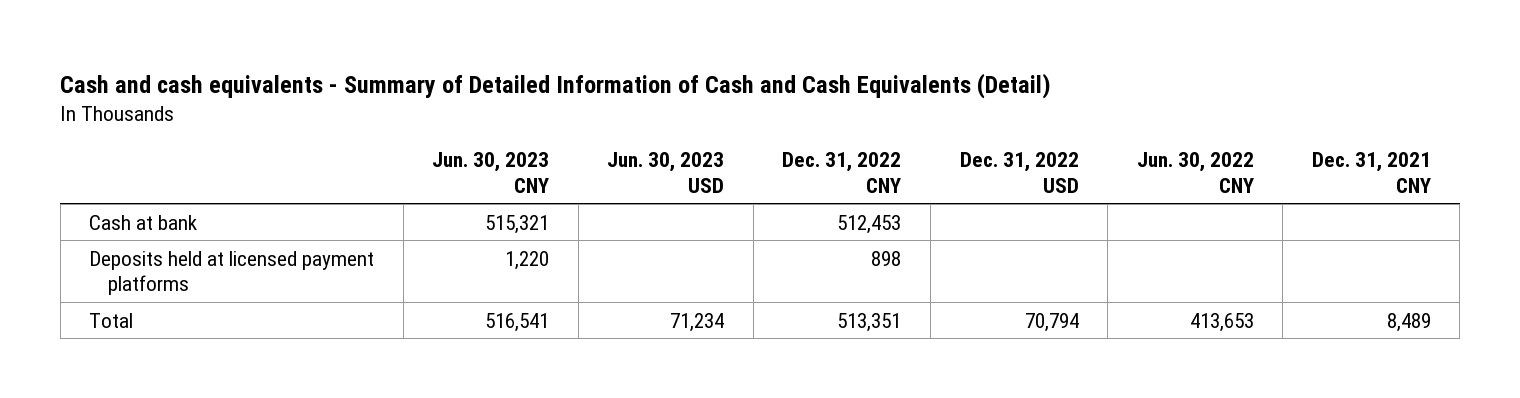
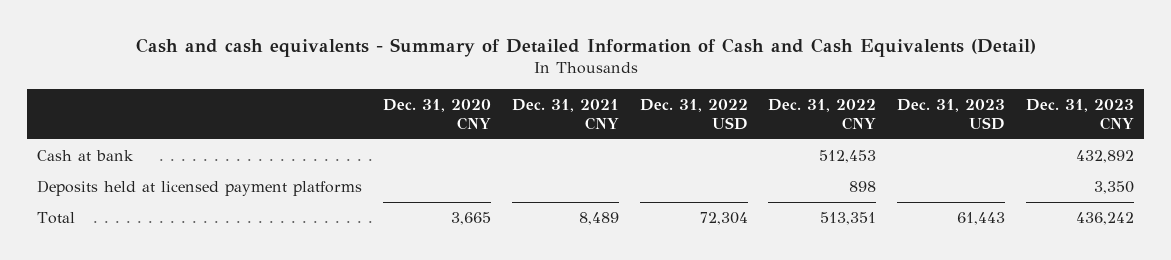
[432,152,550,193] Jun. 30, 2023 CNY -> none
[607,152,725,193] Jun. 30, 2023 USD -> none
[1136,152,1254,193] Jun. 30, 2022 CNY -> none
none -> [383,98,492,130] Dec. 31, 2020 CNY
none -> [897,98,1006,130] Dec. 31, 2023 USD
none -> [1025,98,1134,130] Dec. 31, 2023 CNY
[1024,312,1079,332] 70,794 -> [699,212,748,226] 72,304

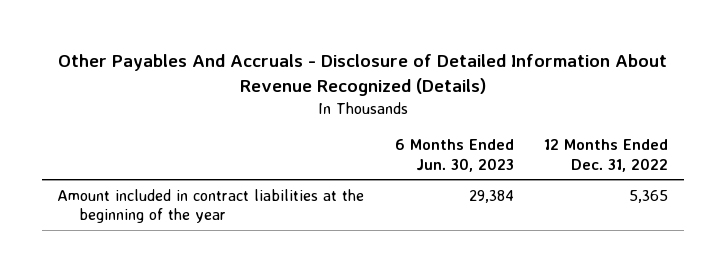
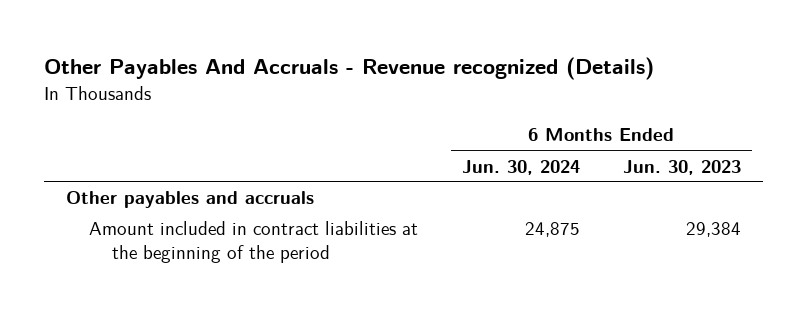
[57,53,667,96] Other Payables And Accruals - Disclosure of Detailed Information About Revenue Recognized (Details) -> [44,57,655,81] Other Payables And Accruals - Revenue recognized (Details)
[544,139,669,172] 12 Months Ended Dec. 31, 2022 -> none
none -> [461,159,580,175] Jun. 30, 2024
none -> [66,191,315,209] Other payables and accruals
[57,188,365,223] Amount included in contract liabilities at the beginning of the year -> [89,221,419,263] Amount included in contract liabilities at the beginning of the period

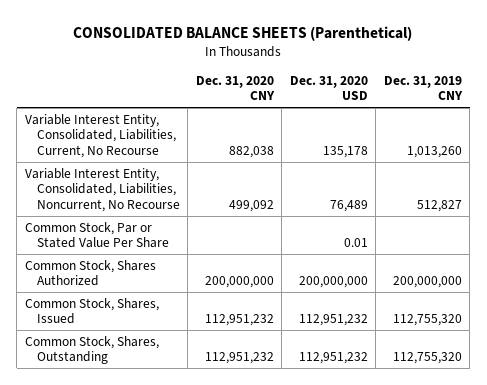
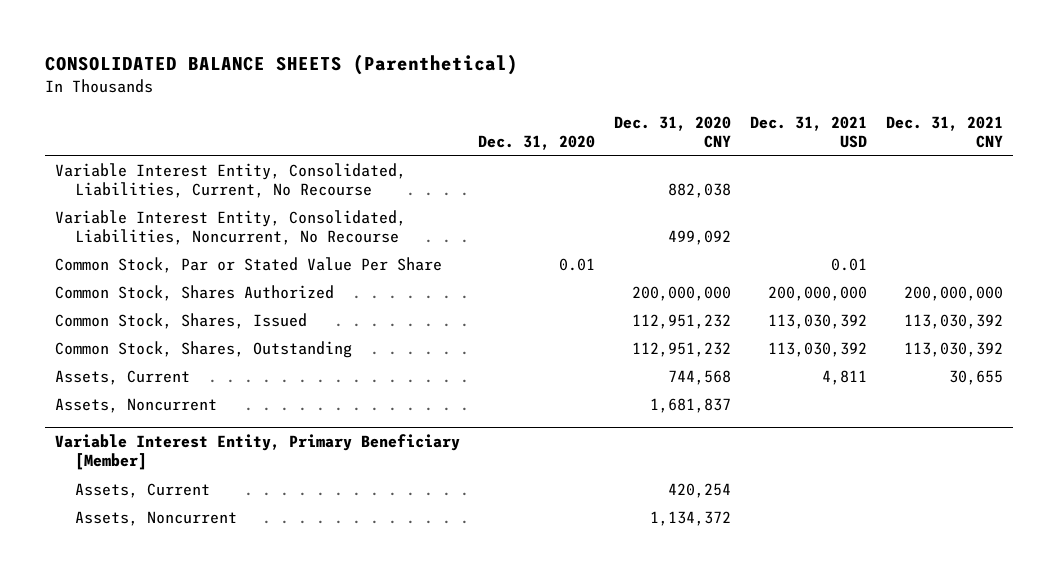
[289,75,368,101] Dec. 31, 2020 USD -> none
[383,75,463,101] Dec. 31, 2019 CNY -> none
none -> [478,134,596,150] Dec. 31, 2020
none -> [750,115,868,148] Dec. 31, 2021 USD
none -> [886,115,1004,148] Dec. 31, 2021 CNY
none -> [54,369,190,385] Assets, Current
none -> [54,397,217,413] Assets, Noncurrent
none -> [54,434,460,471] Variable Interest Entity, Primary Beneficiary [Member]
none -> [74,482,210,498] Assets, Current
none -> [74,510,237,526] Assets, Noncurrent

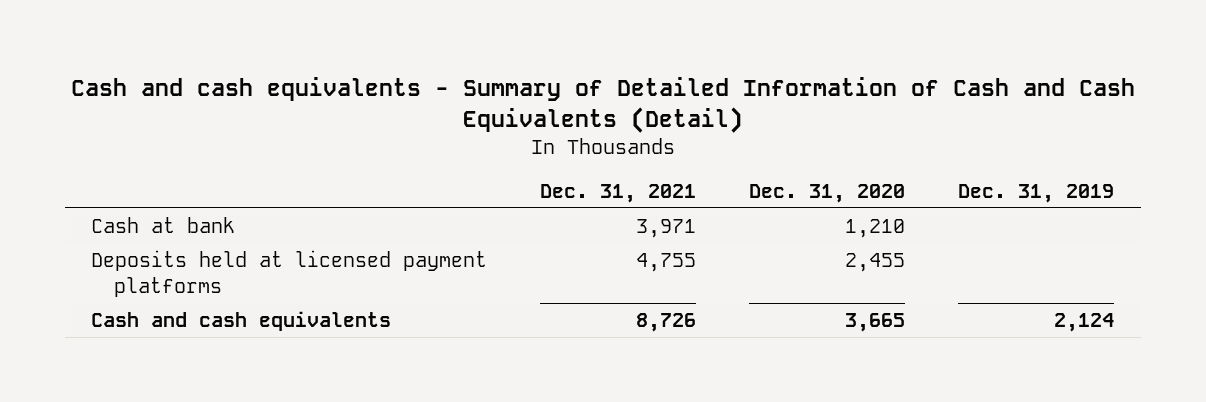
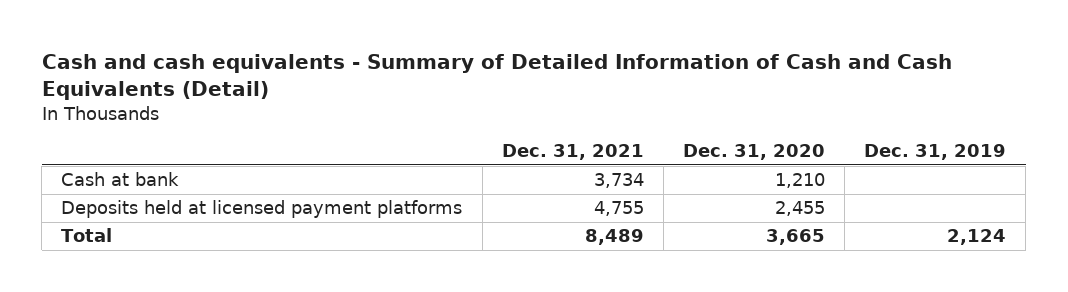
[636,219,697,239] 3,971 -> [593,173,644,189] 3,734
[91,311,392,332] Cash and cash equivalents -> none
none -> [61,228,113,243] Total

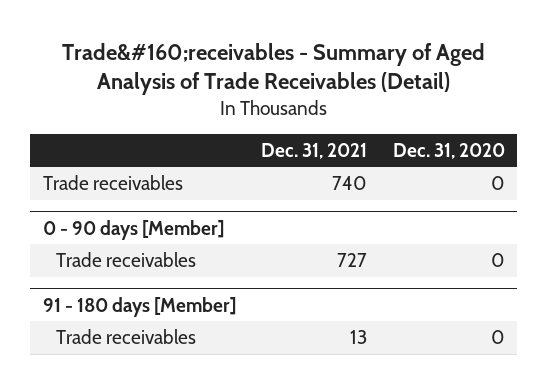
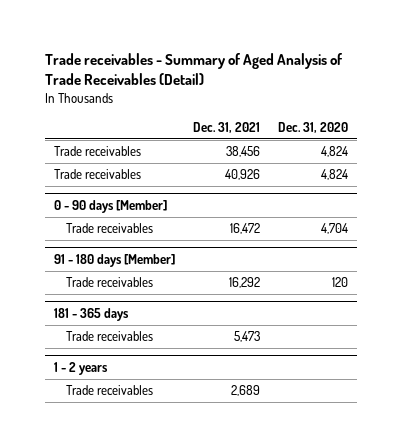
[61,42,485,96] Trade&#160;receivables - Summary of Aged Analysis of Trade Receivables (Detail) -> [44,53,343,86] Trade receivables - Summary of Aged Analysis of Trade Receivables (Detail)
[332,175,368,190] 740 -> [225,146,260,158] 38,456
[490,175,505,190] 0 -> [320,146,348,158] 4,824
none -> [53,169,141,180] Trade receivables
[337,252,368,267] 727 -> [229,223,260,235] 16,472
[490,252,505,267] 0 -> [320,223,348,235] 4,704
[350,329,368,344] 13 -> [228,277,260,289] 16,292
[490,329,505,344] 0 -> [331,277,348,288] 120
none -> [53,308,129,322] 181 - 365 days
none -> [66,331,154,342] Trade receivables
none -> [53,362,108,376] 1 - 2 years
none -> [66,385,154,396] Trade receivables

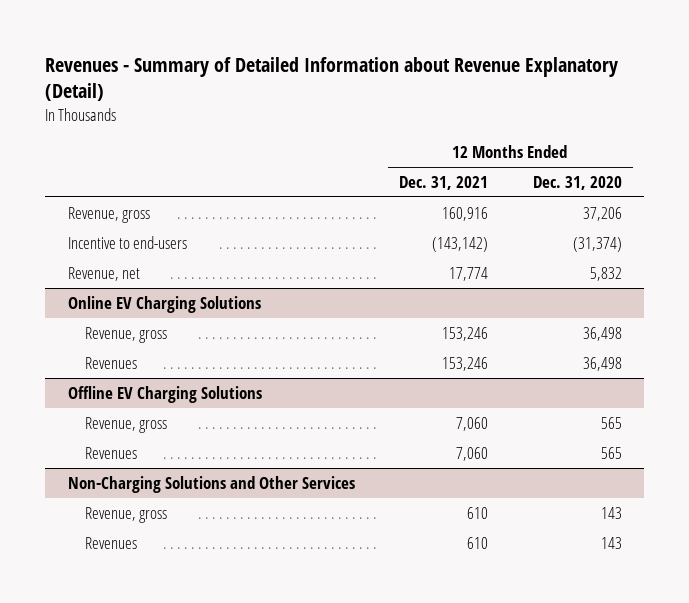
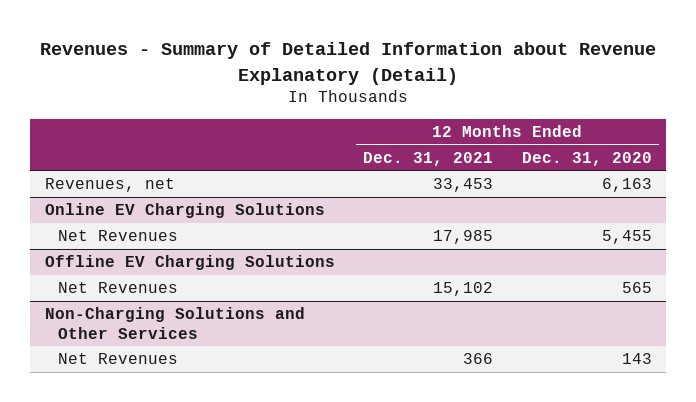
[67,206,150,223] Revenue, gross -> none
[67,235,187,249] Incentive to end-users -> none
[67,266,140,281] Revenue, net -> [44,178,175,193] Revenues, net
[449,266,489,281] 17,774 -> [433,178,494,193] 33,453
[589,266,622,281] 5,832 -> [601,178,652,193] 6,163
[85,326,168,343] Revenue, gross -> none
[85,356,138,369] Revenues -> [57,230,178,242] Net Revenues
[442,356,489,371] 153,246 -> [433,230,494,245] 17,985
[582,356,622,371] 36,498 -> [601,230,652,245] 5,455
[85,416,168,433] Revenue, gross -> none
[85,446,138,459] Revenues -> [57,282,178,294] Net Revenues
[456,446,489,461] 7,060 -> [433,282,494,297] 15,102
[85,506,168,523] Revenue, gross -> none
[85,536,138,549] Revenues -> [57,353,178,365] Net Revenues
[467,536,489,549] 610 -> [463,353,494,365] 366

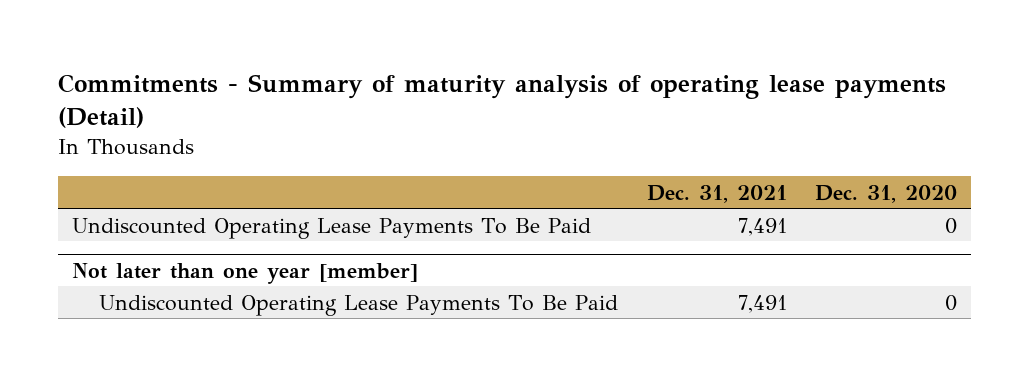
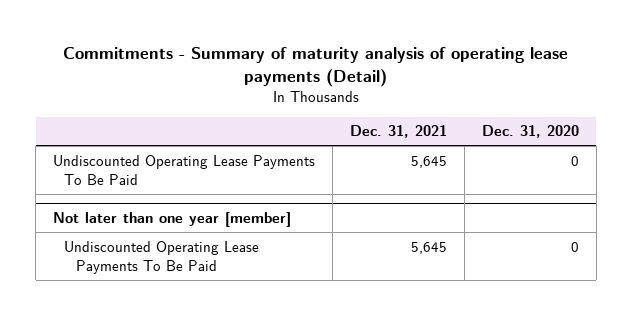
[737,217,787,236] 7,491 -> [410,155,447,168] 5,645
[737,294,787,313] 7,491 -> [410,241,447,254] 5,645

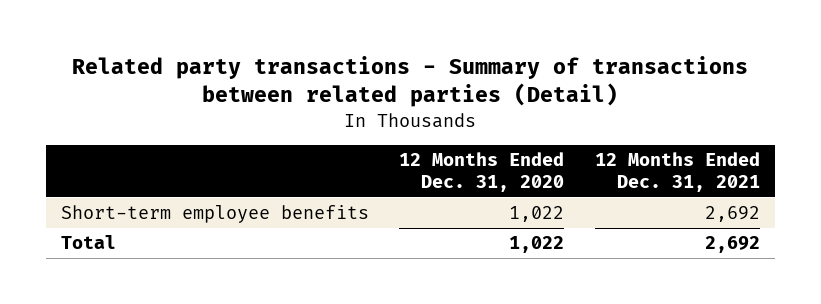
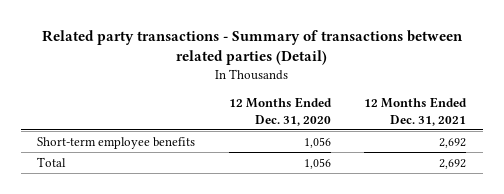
[509,206,565,223] 1,022 -> [303,136,331,148] 1,056
[509,236,565,254] 1,022 -> [303,157,331,169] 1,056

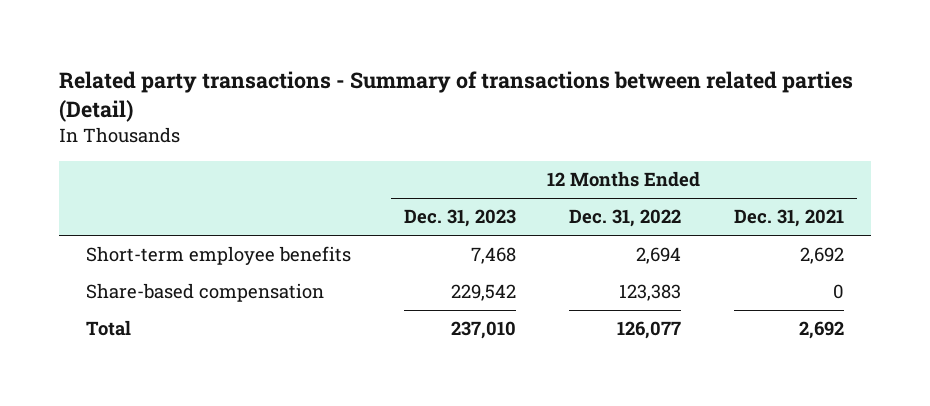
[228,96,332,126] 12 Months Ended Dec. 31, 2020 -> none
none -> [403,209,516,228] Dec. 31, 2023
none -> [569,209,682,228] Dec. 31, 2022
none -> [85,283,324,303] Share-based compensation

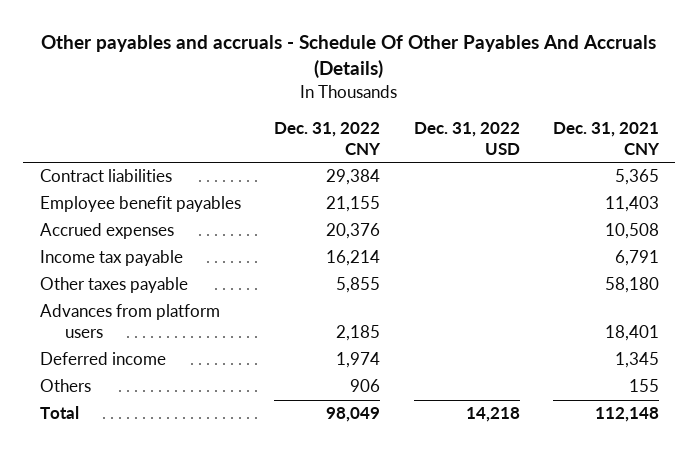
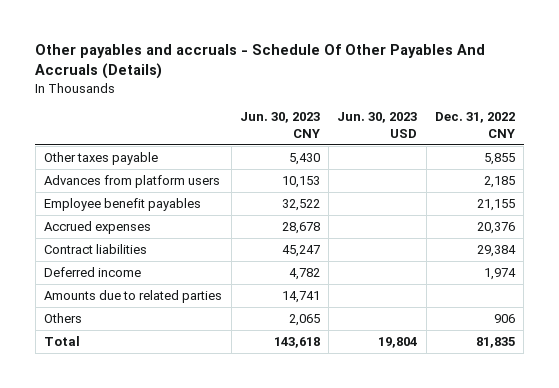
[413,121,520,155] Dec. 31, 2022 USD -> none
[552,121,660,155] Dec. 31, 2021 CNY -> none
none -> [239,112,320,138] Jun. 30, 2023 CNY
none -> [337,112,418,138] Jun. 30, 2023 USD
[40,250,184,267] Income tax payable -> none
[40,196,242,213] Employee benefit payables -> [44,197,202,211] Employee benefit payables
[40,223,175,240] Accrued expenses -> [44,220,152,234] Accrued expenses
[40,169,173,183] Contract liabilities -> [44,243,148,254] Contract liabilities
none -> [44,289,223,303] Amounts due to related parties
[326,407,381,423] 98,049 -> [475,336,515,348] 81,835

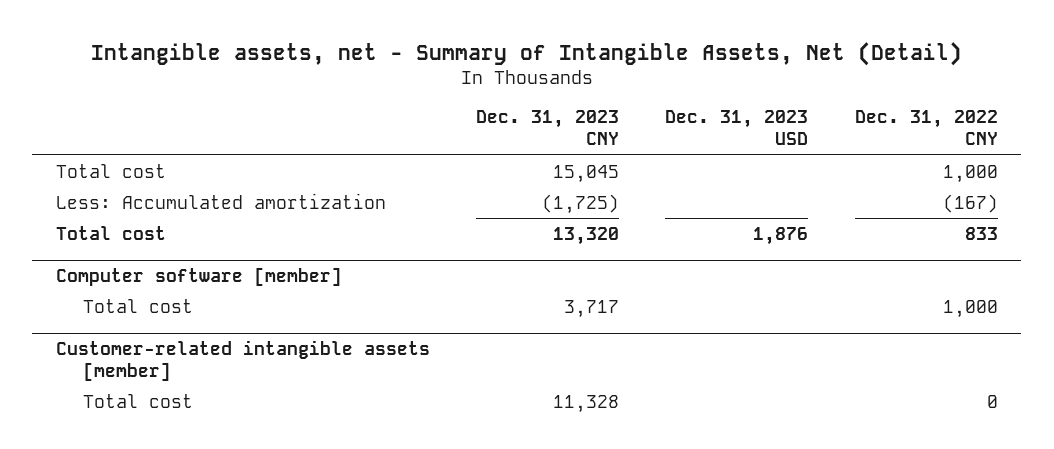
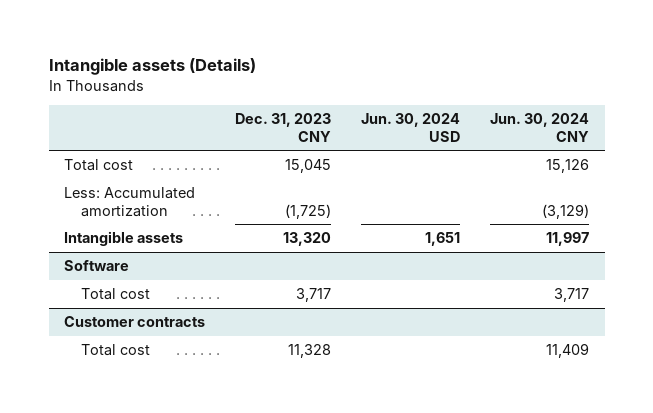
[90,41,962,66] Intangible assets, net - Summary of Intangible Assets, Net (Detail) -> [48,58,256,76] Intangible assets (Details)
[665,110,809,146] Dec. 31, 2023 USD -> none
[854,110,998,146] Dec. 31, 2022 CNY -> none
none -> [361,113,461,142] Jun. 30, 2024 USD
none -> [490,113,590,142] Jun. 30, 2024 CNY
[55,225,166,240] Total cost -> [63,231,183,247] Intangible assets
[55,266,342,286] Computer software [member] -> [63,260,129,272] Software
[55,339,430,381] Customer-related intangible assets [member] -> [63,316,205,328] Customer contracts

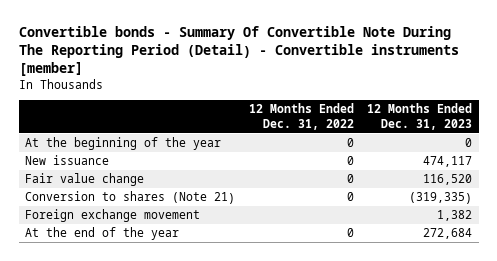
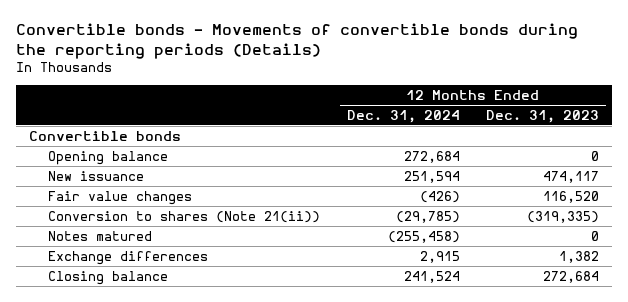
[18,25,459,76] Convertible bonds - Summary Of Convertible Note During The Reporting Period (Detail) - Convertible instruments [member] -> [15,23,578,60] Convertible bonds - Movements of convertible bonds during the reporting periods (Details)
[248,103,354,131] 12 Months Ended Dec. 31, 2022 -> none
none -> [346,109,460,123] Dec. 31, 2024
[25,137,222,151] At the beginning of the year -> none
none -> [28,130,181,141] Convertible bonds
none -> [47,150,168,165] Opening balance
[25,173,145,187] Fair value change -> [47,190,192,205] Fair value changes
[25,191,236,205] Conversion to shares (Note 21) -> [47,210,320,223] Conversion to shares (Note 21(ii))
none -> [47,230,152,241] Notes matured
[25,209,201,223] Foreign exchange movement -> [47,250,208,265] Exchange differences
[25,227,180,241] At the end of the year -> [47,270,168,285] Closing balance

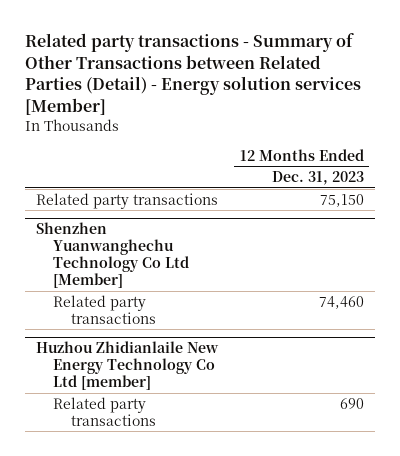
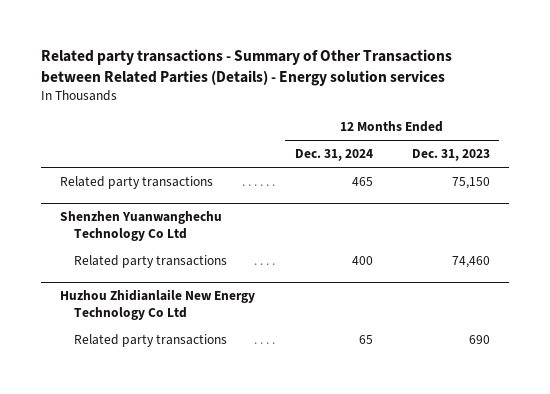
[25,32,362,116] Related party transactions - Summary of Other Transactions between Related Parties (Detail) - Energy solution services [Member] -> [40,49,452,87] Related party transactions - Summary of Other Transactions between Related Parties (Details) - Energy solution services
none -> [294,149,373,162] Dec. 31, 2024
[36,222,190,289] Shenzhen Yuanwanghechu Technology Co Ltd [Member] -> [60,211,223,241] Shenzhen Yuanwanghechu Technology Co Ltd
[36,341,220,391] Huzhou Zhidianlaile New Energy Technology Co Ltd [member] -> [60,289,256,320] Huzhou Zhidianlaile New Energy Technology Co Ltd

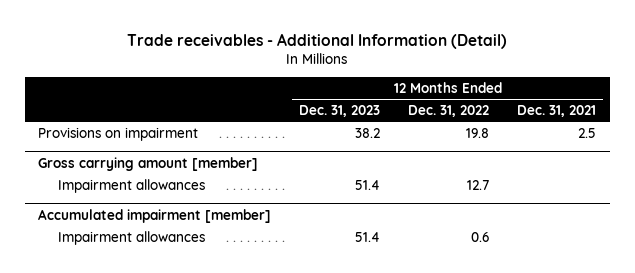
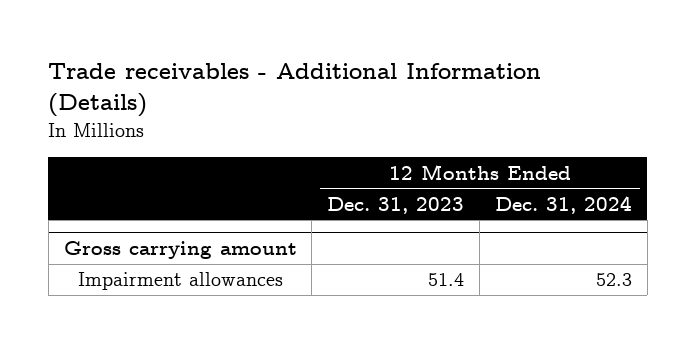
[127,32,508,49] Trade receivables - Additional Information (Detail) -> [48,63,542,118] Trade receivables - Additional Information (Details)
[408,105,490,118] Dec. 31, 2022 -> none
[517,105,597,118] Dec. 31, 2021 -> none
none -> [495,195,633,214] Dec. 31, 2024
[38,126,199,141] Provisions on impairment -> none
[58,178,206,193] Impairment allowances -> none
[38,208,272,223] Accumulated impairment [member] -> none
[38,156,259,171] Gross carrying amount [member] -> [63,241,297,260] Gross carrying amount

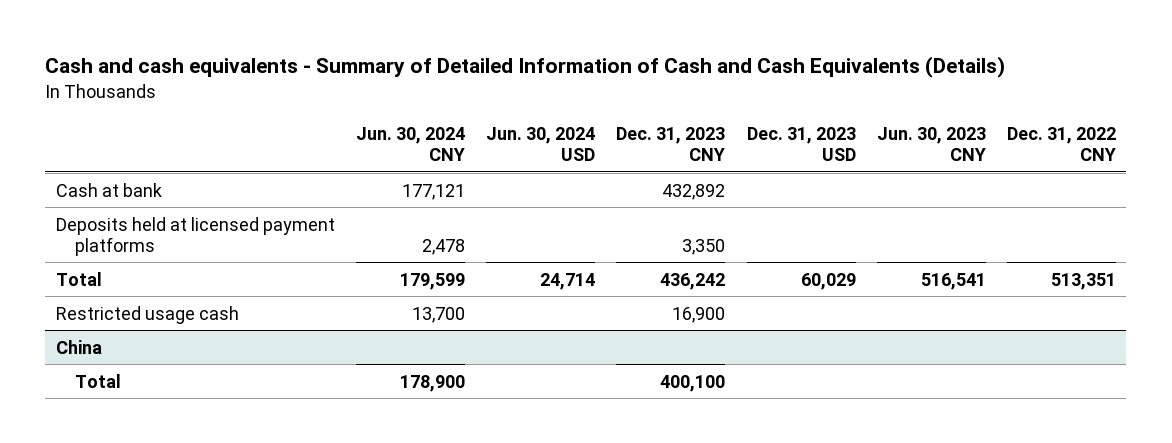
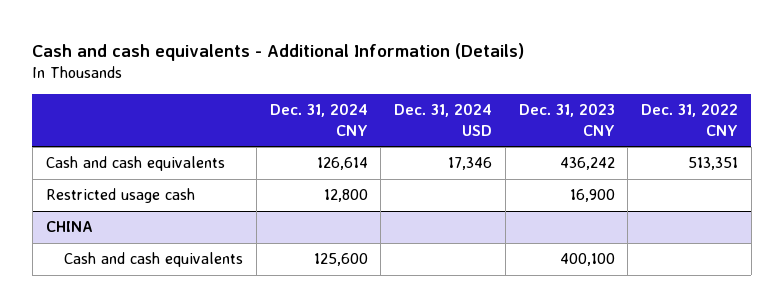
[45,56,1006,79] Cash and cash equivalents - Summary of Detailed Information of Cash and Cash Equivalents (Details) -> [32,42,525,61] Cash and cash equivalents - Additional Information (Details)
[356,126,466,161] Jun. 30, 2024 CNY -> none
[486,126,596,161] Jun. 30, 2024 USD -> none
[746,126,856,161] Dec. 31, 2023 USD -> none
[876,126,986,161] Jun. 30, 2023 CNY -> none
none -> [269,103,368,136] Dec. 31, 2024 CNY
none -> [394,103,493,136] Dec. 31, 2024 USD
[55,182,162,197] Cash at bank -> none
[55,216,335,256] Deposits held at licensed payment platforms -> none
[55,271,102,286] Total -> [45,156,225,172] Cash and cash equivalents
[55,339,102,354] China -> [45,221,93,233] CHINA
[75,373,122,388] Total -> [64,252,244,268] Cash and cash equivalents

